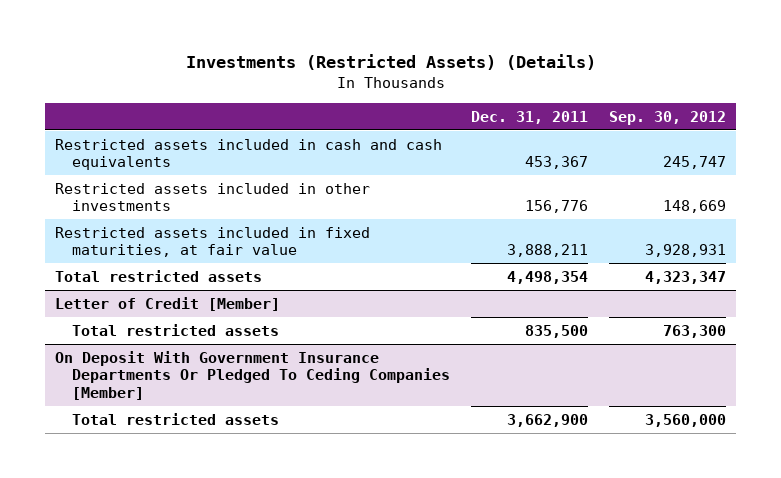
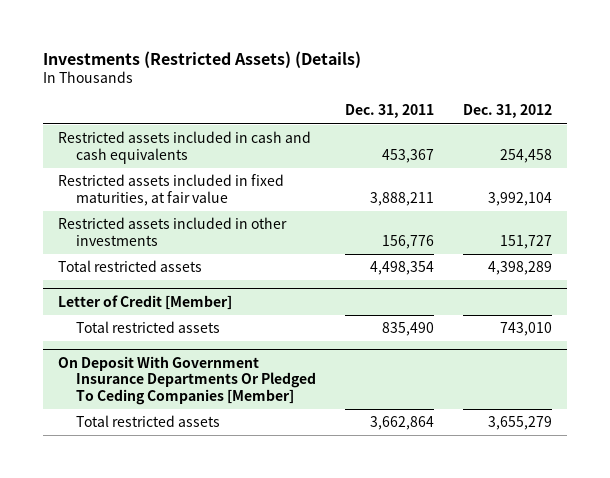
[608,111,726,126] Sep. 30, 2012 -> none
none -> [463,104,553,119] Dec. 31, 2012
[55,182,371,212] Restricted assets included in other investments -> [58,217,288,246] Restricted assets included in other investments
[524,324,588,338] 835,500 -> [382,322,435,337] 835,490
[506,413,588,427] 3,662,900 -> [370,416,435,431] 3,662,864

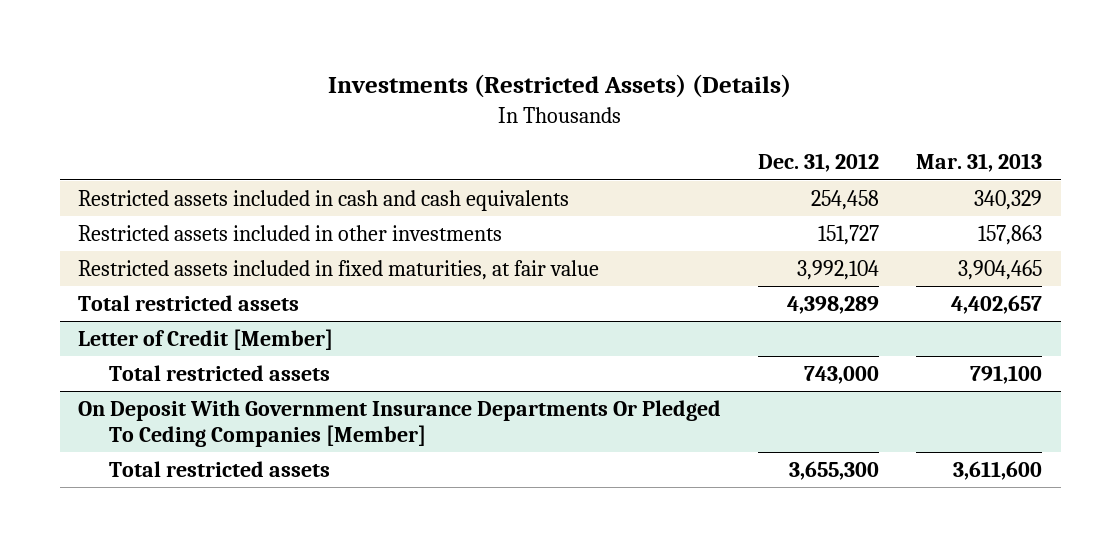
[345,104,435,119] Dec. 31, 2011 -> none
none -> [916,153,1043,173] Mar. 31, 2013
[58,174,285,206] Restricted assets included in fixed maturities, at fair value -> [78,260,600,281] Restricted assets included in fixed maturities, at fair value
[500,322,553,337] 743,010 -> [804,366,880,385] 743,000
[488,416,553,431] 3,655,279 -> [789,461,880,481] 3,655,300

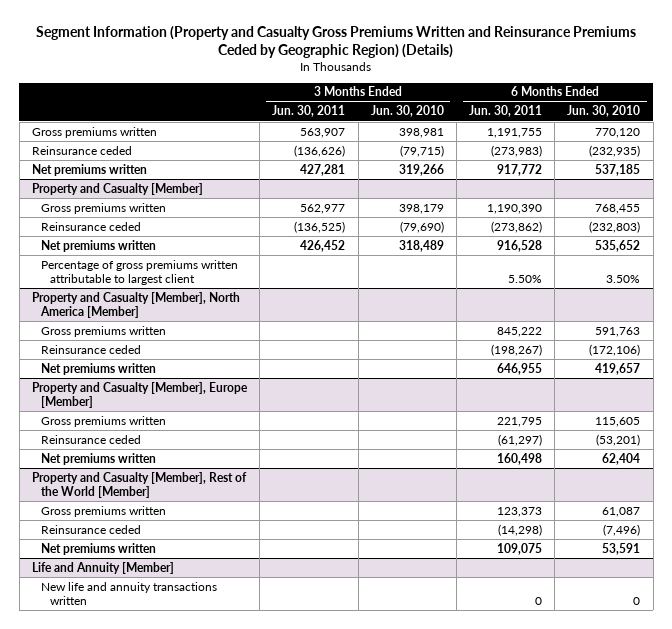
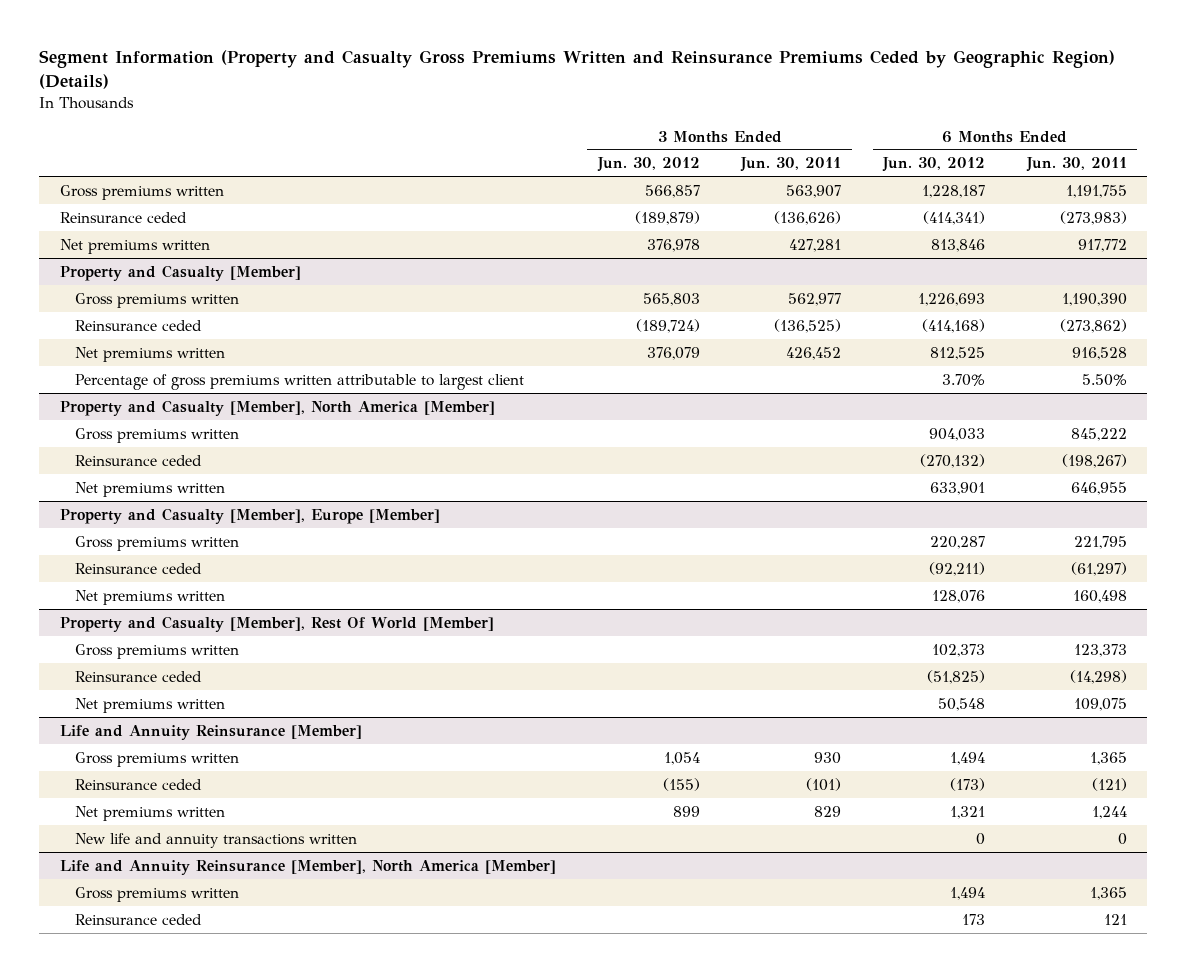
[370,105,444,118] Jun. 30, 2010 -> none
[567,105,641,118] Jun. 30, 2010 -> none
none -> [596,157,700,173] Jun. 30, 2012
none -> [882,157,986,173] Jun. 30, 2012
[31,471,247,498] Property and Casualty [Member], Rest of the World [Member] -> [60,615,495,632] Property and Casualty [Member], Rest Of World [Member]
[31,561,174,574] Life and Annuity [Member] -> [60,724,363,740] Life and Annuity Reinsurance [Member]
none -> [75,751,240,767] Gross premiums written
none -> [75,778,203,790] Reinsurance ceded
none -> [75,805,226,821] Net premiums written
none -> [60,859,557,875] Life and Annuity Reinsurance [Member], North America [Member]
none -> [75,886,240,902] Gross premiums written
none -> [75,913,203,925] Reinsurance ceded

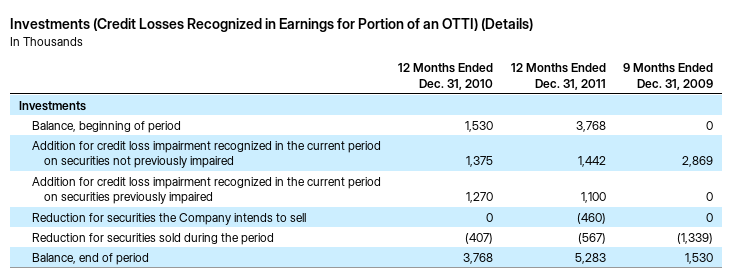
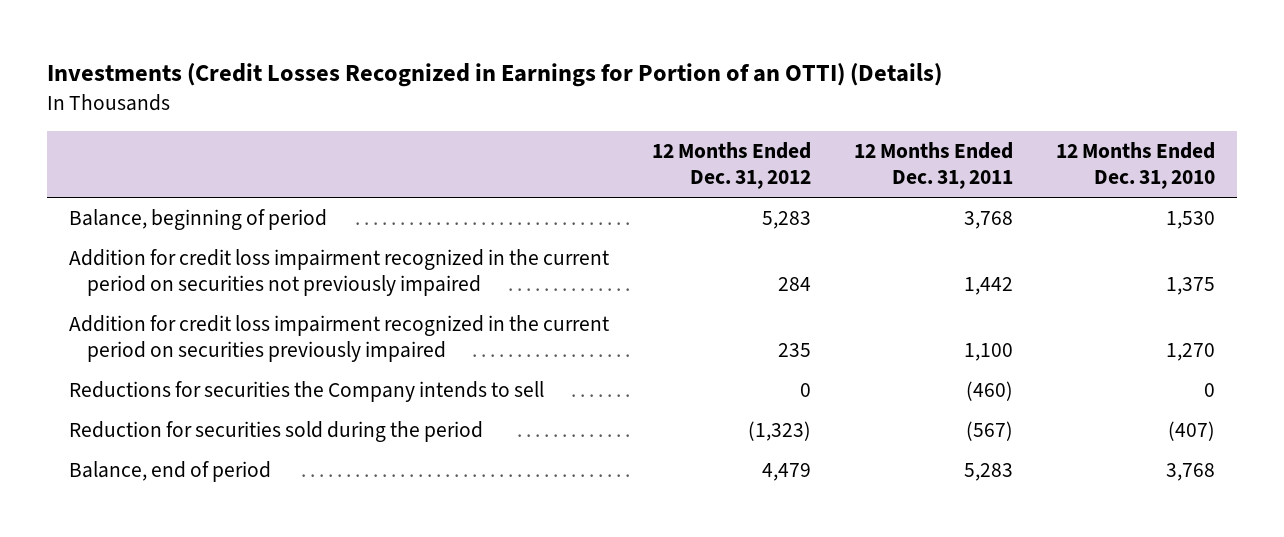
[623,63,714,90] 9 Months Ended Dec. 31, 2009 -> none
none -> [651,142,811,190] 12 Months Ended Dec. 31, 2012
[19,100,87,111] Investments -> none
[31,212,306,225] Reduction for securities the Company intends to sell -> [68,380,544,402] Reductions for securities the Company intends to sell

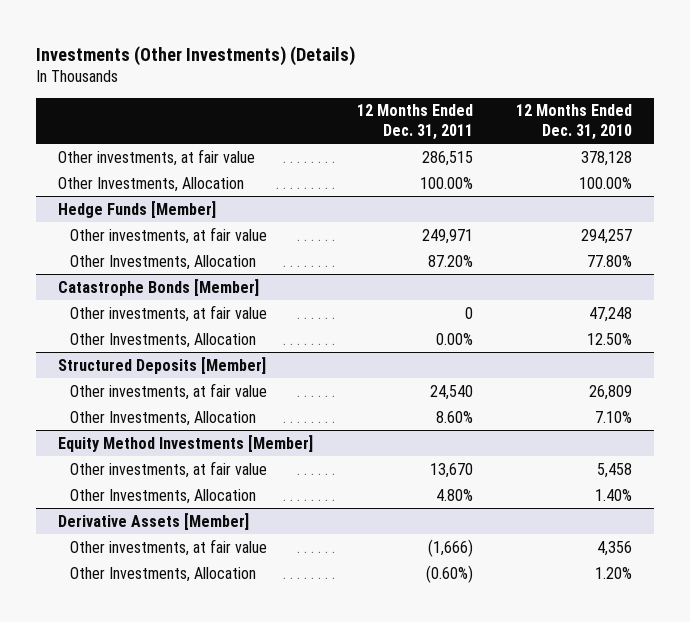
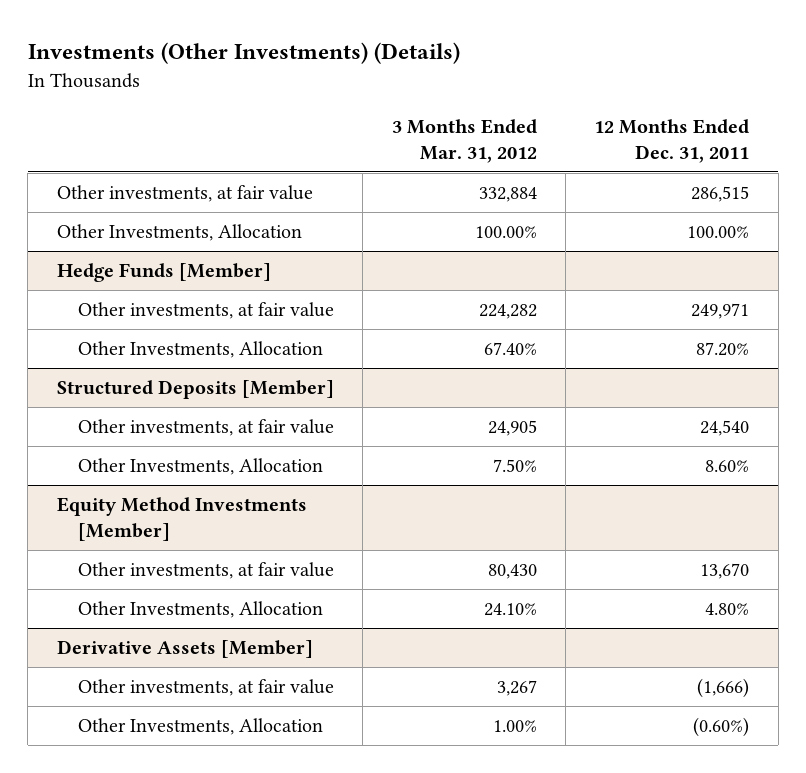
[516,104,633,140] 12 Months Ended Dec. 31, 2010 -> none
none -> [391,118,537,163] 3 Months Ended Mar. 31, 2012
[57,278,259,296] Catastrophe Bonds [Member] -> none
[70,304,268,322] Other investments, at fair value -> none
[70,332,257,348] Other Investments, Allocation -> none

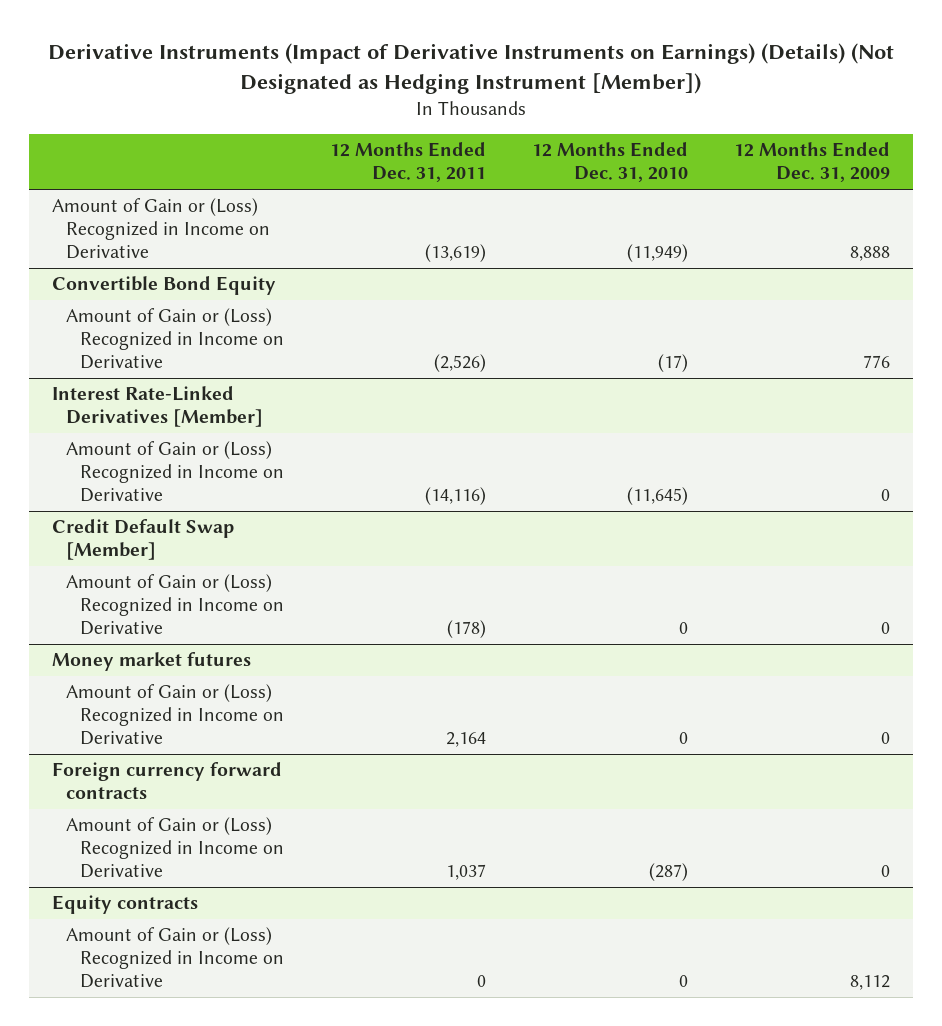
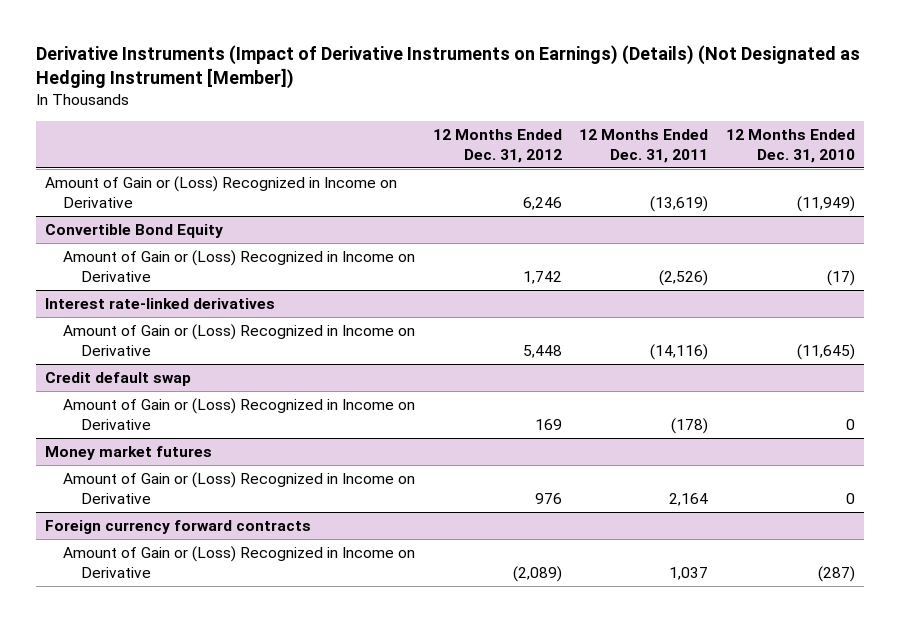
[733,142,890,183] 12 Months Ended Dec. 31, 2009 -> none
none -> [432,128,562,163] 12 Months Ended Dec. 31, 2012
[51,386,263,428] Interest Rate-Linked Derivatives [Member] -> [44,298,275,310] Interest rate-linked derivatives
[51,519,234,561] Credit Default Swap [Member] -> [44,372,191,387] Credit default swap
[51,895,198,915] Equity contracts -> none
[65,927,284,989] Amount of Gain or (Loss) Recognized in Income on Derivative -> none

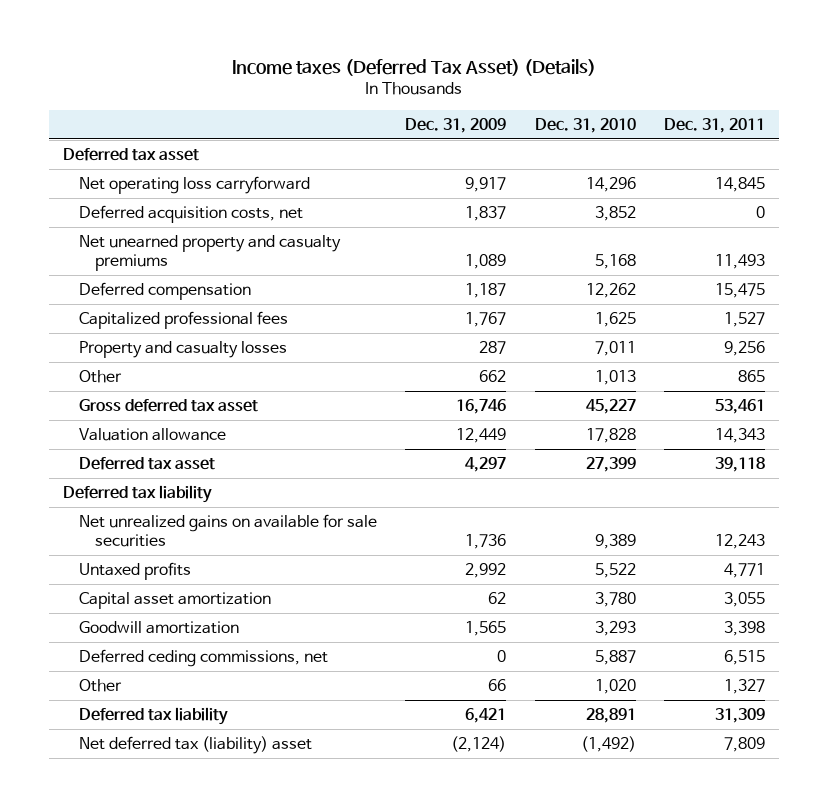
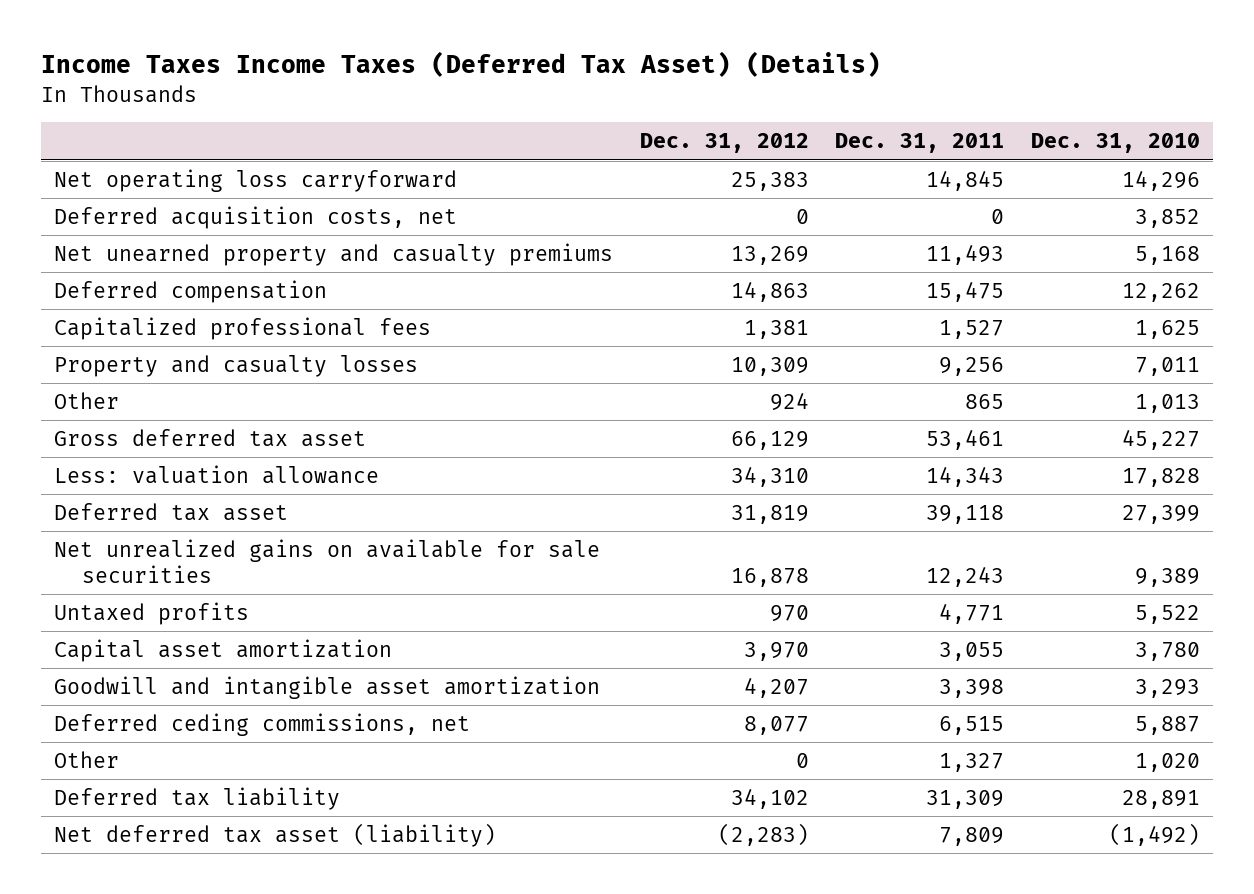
[231,59,596,77] Income taxes (Deferred Tax Asset) (Details) -> [41,51,882,78] Income Taxes Income Taxes (Deferred Tax Asset) (Details)
[405,117,507,133] Dec. 31, 2009 -> none
none -> [639,133,809,154] Dec. 31, 2012
[63,148,200,162] Deferred tax asset -> none
[79,428,227,442] Valuation allowance -> [54,464,380,484] Less: valuation allowance
[63,485,213,504] Deferred tax liability -> none
[79,621,240,635] Goodwill amortization -> [54,675,601,699] Goodwill and intangible asset amortization
[79,736,313,755] Net deferred tax (liability) asset -> [54,822,497,847] Net deferred tax asset (liability)

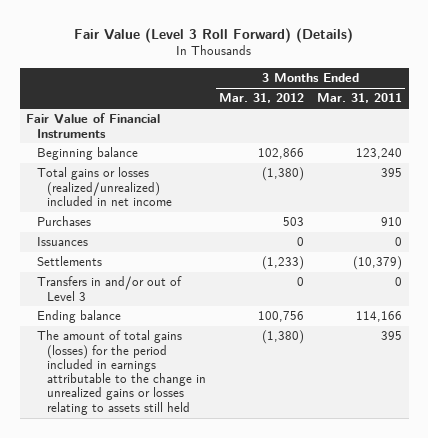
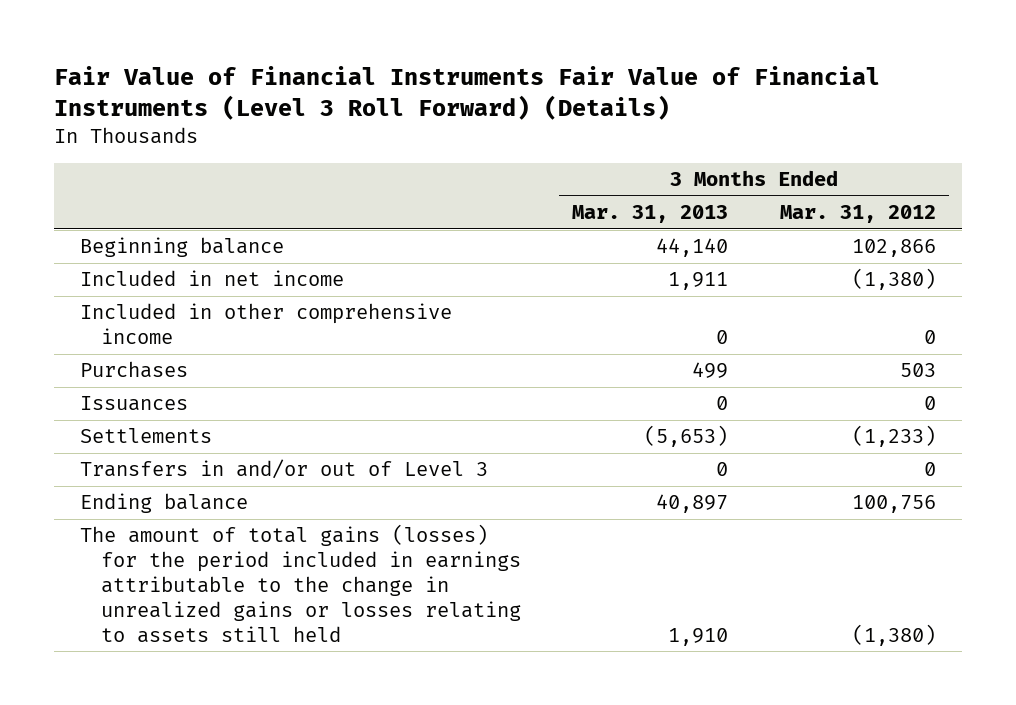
[74,27,354,43] Fair Value (Level 3 Roll Forward) (Details) -> [54,66,881,121] Fair Value of Financial Instruments Fair Value of Financial Instruments (Level 3 Roll Forward) (Details)
[317,93,403,104] Mar. 31, 2011 -> none
none -> [572,205,729,224] Mar. 31, 2013
[26,113,161,138] Fair Value of Financial Instruments -> none
[36,167,173,206] Total gains or losses (realized/unrealized) included in net income -> [80,270,345,287] Included in net income
none -> [80,303,453,345] Included in other comprehensive income

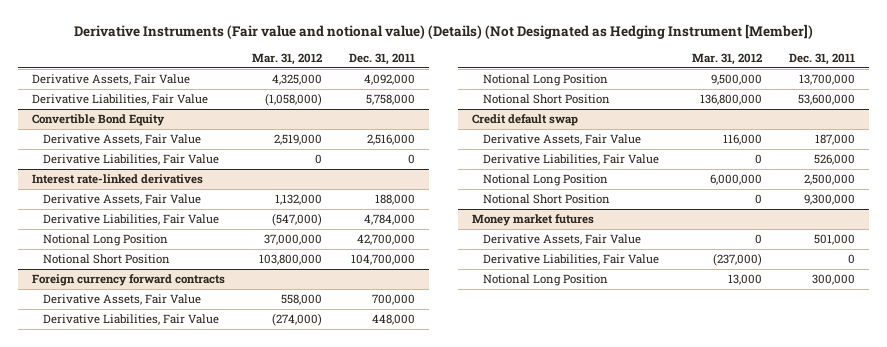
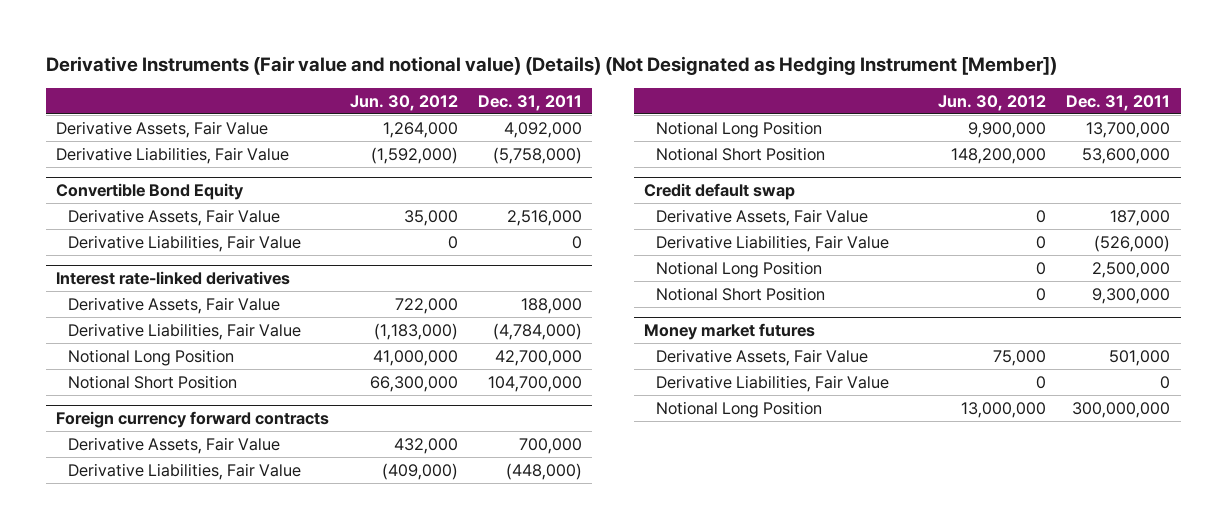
[252,52,323,65] Mar. 31, 2012 -> none
none -> [349,94,458,111] Jun. 30, 2012
[366,94,416,106] 5,758,000 -> [493,146,583,164] (5,758,000)
[364,214,416,226] 4,784,000 -> [493,322,583,340] (4,784,000)
[372,314,416,326] 448,000 -> [506,462,583,480] (448,000)
[814,154,856,166] 526,000 -> [1094,234,1171,252] (526,000)
[812,274,856,286] 300,000 -> [1072,401,1171,418] 300,000,000

